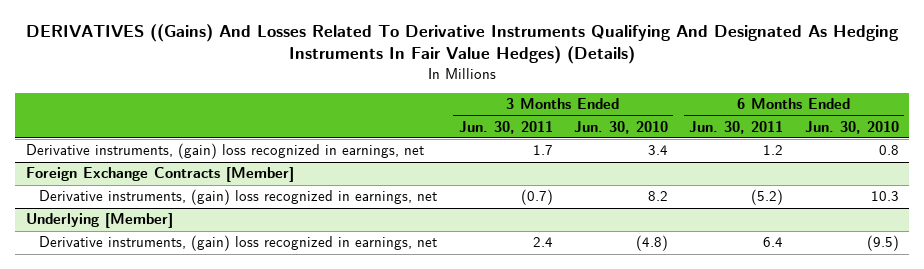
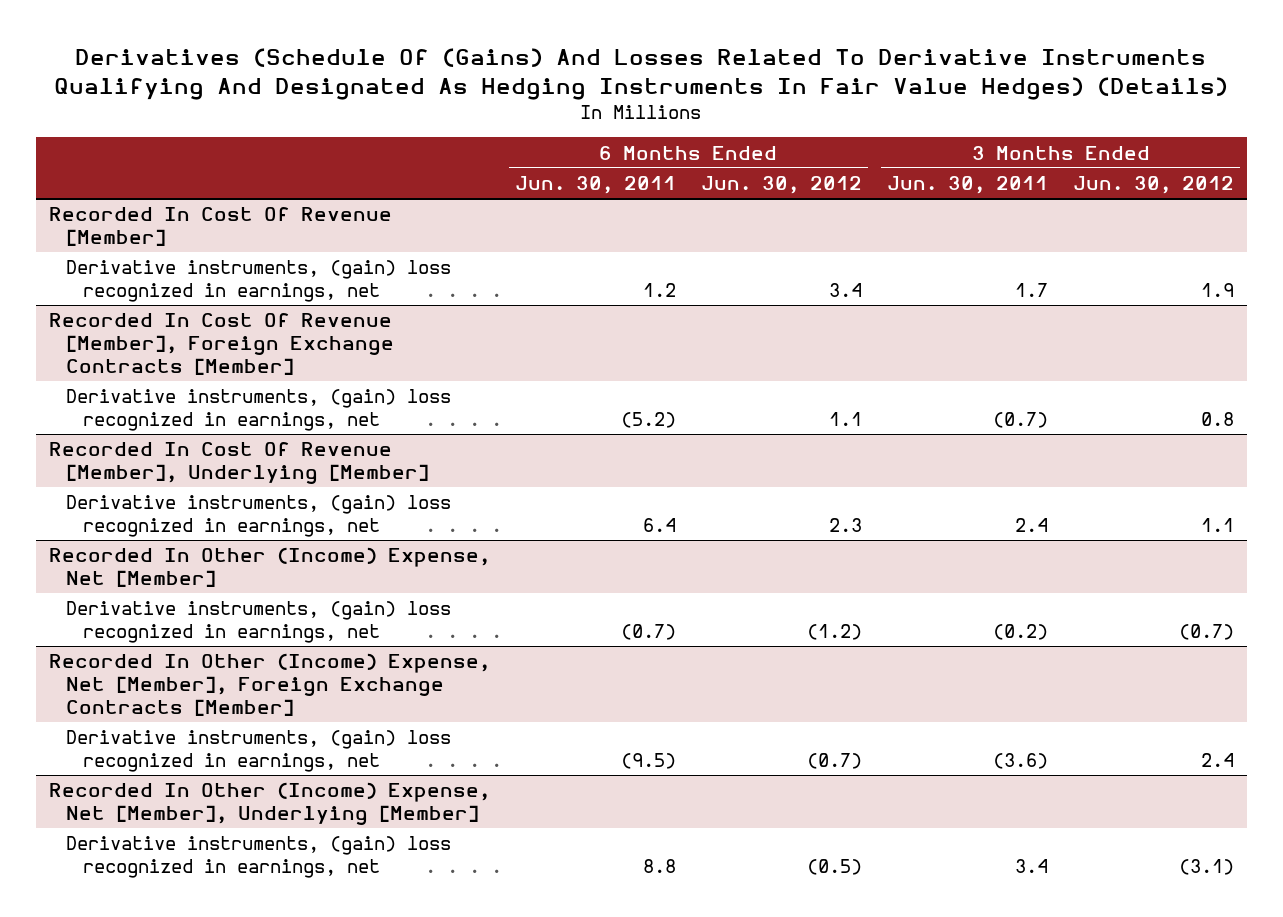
[26,24,900,65] DERIVATIVES ((Gains) And Losses Related To Derivative Instruments Qualifying And Designated As Hedging Instruments In Fair Value Hedges) (Details) -> [54,47,1229,100] Derivatives (Schedule Of (Gains) And Losses Related To Derivative Instruments Qualifying And Designated As Hedging Instruments In Fair Value Hedges) (Details)
[573,120,668,134] Jun. 30, 2010 -> none
[804,120,899,134] Jun. 30, 2010 -> none
none -> [700,176,862,195] Jun. 30, 2012
none -> [1073,176,1235,195] Jun. 30, 2012
none -> [48,207,392,247] Recorded In Cost Of Revenue [Member]
[25,167,294,183] Foreign Exchange Contracts [Member] -> none
none -> [48,313,395,375] Recorded In Cost Of Revenue [Member], Foreign Exchange Contracts [Member]
[25,213,173,229] Underlying [Member] -> none
none -> [48,442,430,485] Recorded In Cost Of Revenue [Member], Underlying [Member]
none -> [48,547,490,588] Recorded In Other (Income) Expense, Net [Member]
none -> [66,601,452,644] Derivative instruments, (gain) loss recognized in earnings, net
none -> [48,653,490,716] Recorded In Other (Income) Expense, Net [Member], Foreign Exchange Contracts [Member]
none -> [66,730,452,773] Derivative instruments, (gain) loss recognized in earnings, net
none -> [48,782,490,826] Recorded In Other (Income) Expense, Net [Member], Underlying [Member]
none -> [66,836,452,879] Derivative instruments, (gain) loss recognized in earnings, net

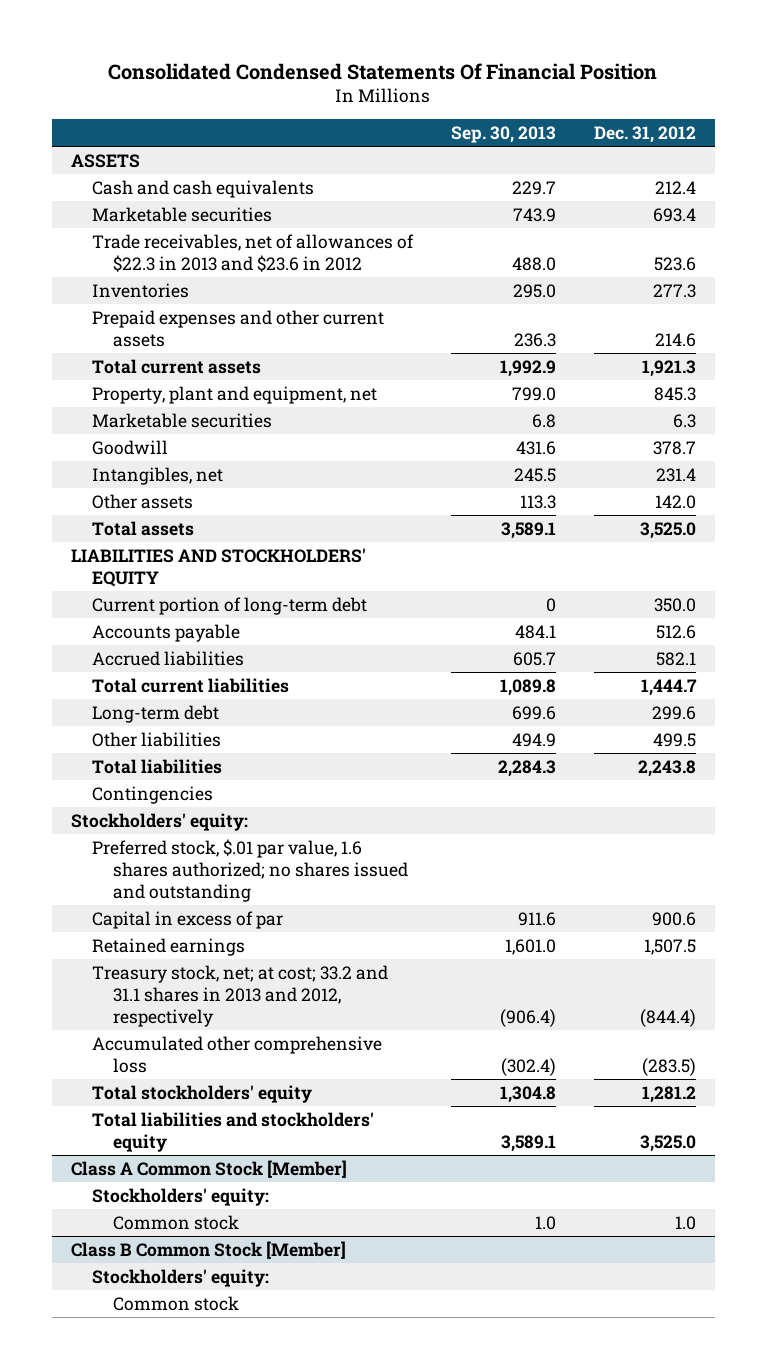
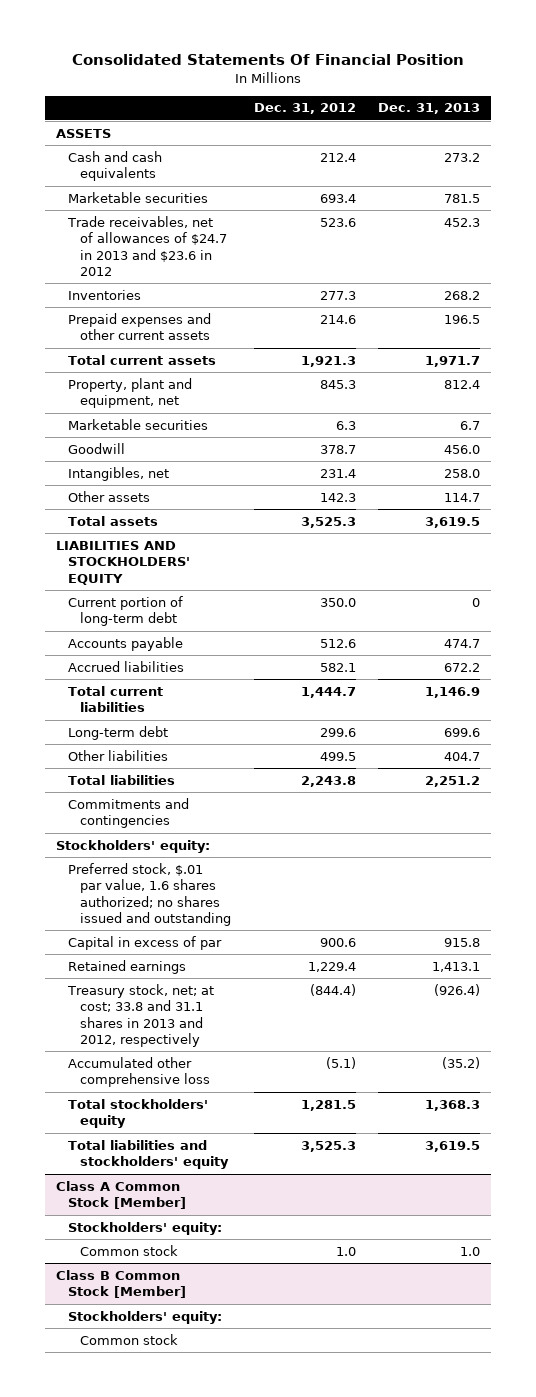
[108,62,658,80] Consolidated Condensed Statements Of Financial Position -> [72,54,465,66] Consolidated Statements Of Financial Position
[450,126,556,144] Sep. 30, 2013 -> none
none -> [378,103,481,115] Dec. 31, 2013
[91,233,414,272] Trade receivables, net of allowances of $22.3 in 2013 and $23.6 in 2012 -> [67,215,228,276] Trade receivables, net of allowances of $24.7 in 2013 and $23.6 in 2012
[654,494,696,509] 142.0 -> [319,492,356,502] 142.3
[639,521,696,539] 3,525.0 -> [300,516,356,528] 3,525.3
[91,785,213,804] Contingencies -> [68,797,190,829] Commitments and contingencies
[643,938,696,955] 1,507.5 -> [307,961,356,972] 1,229.4
[91,964,388,1027] Treasury stock, net; at cost; 33.2 and 31.1 shares in 2013 and 2012, respectively -> [67,983,215,1047] Treasury stock, net; at cost; 33.8 and 31.1 shares in 2013 and 2012, respectively
[641,1057,696,1076] (283.5) -> [325,1056,356,1069] (5.1)
[641,1085,696,1103] 1,281.2 -> [300,1099,356,1111] 1,281.5
[639,1134,696,1152] 3,525.0 -> [300,1140,356,1152] 3,525.3

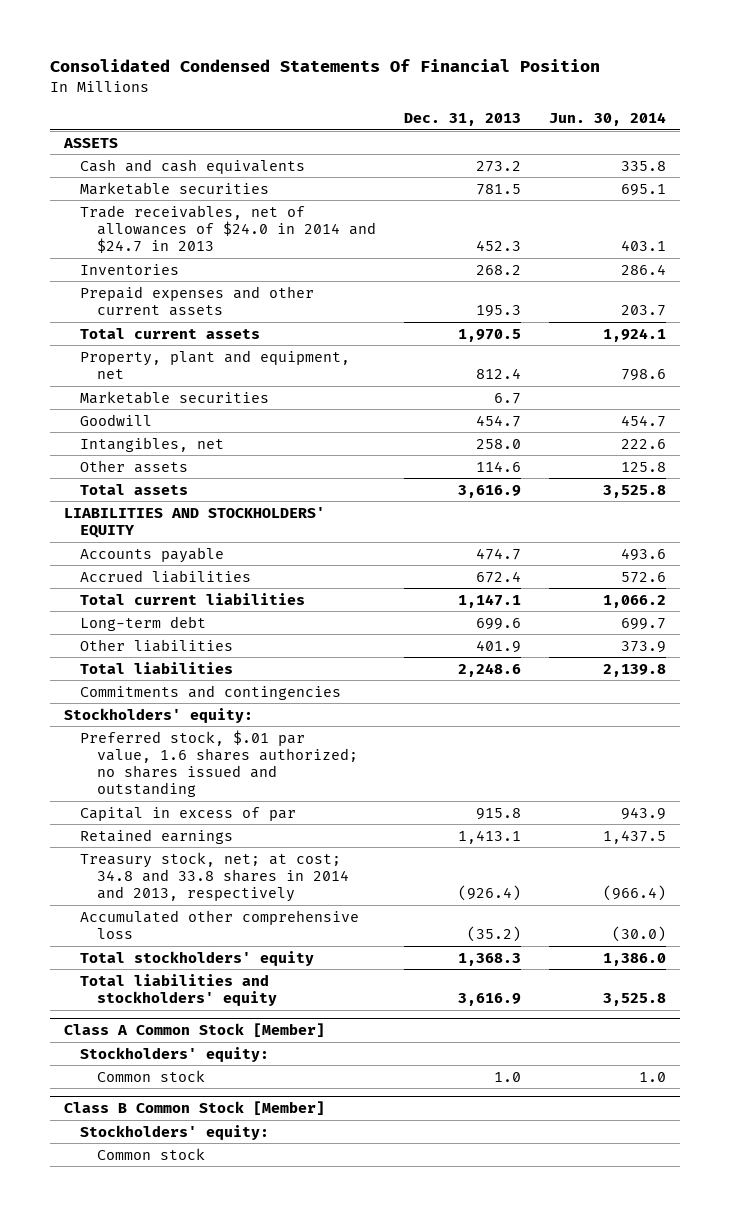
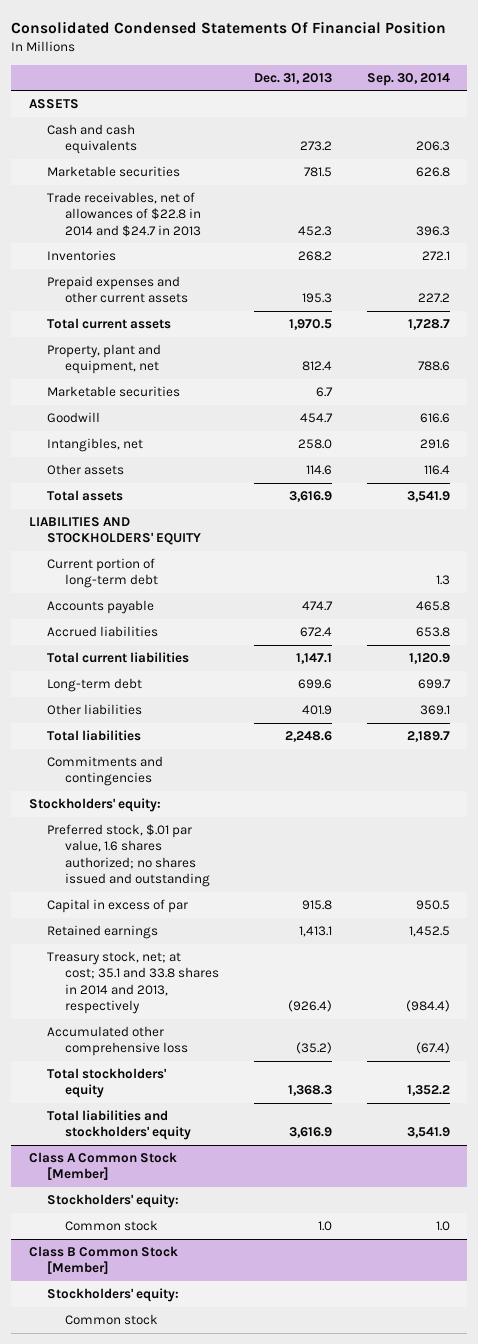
[549,112,667,127] Jun. 30, 2014 -> none
none -> [366,72,450,86] Sep. 30, 2014
[80,204,376,254] Trade receivables, net of allowances of $24.0 in 2014 and $24.7 in 2013 -> [46,192,201,237] Trade receivables, net of allowances of $22.8 in 2014 and $24.7 in 2013
none -> [46,558,158,589] Current portion of long-term debt
[80,851,349,903] Treasury stock, net; at cost; 34.8 and 33.8 shares in 2014 and 2013, respectively -> [46,951,219,1015] Treasury stock, net; at cost; 35.1 and 33.8 shares in 2014 and 2013, respectively

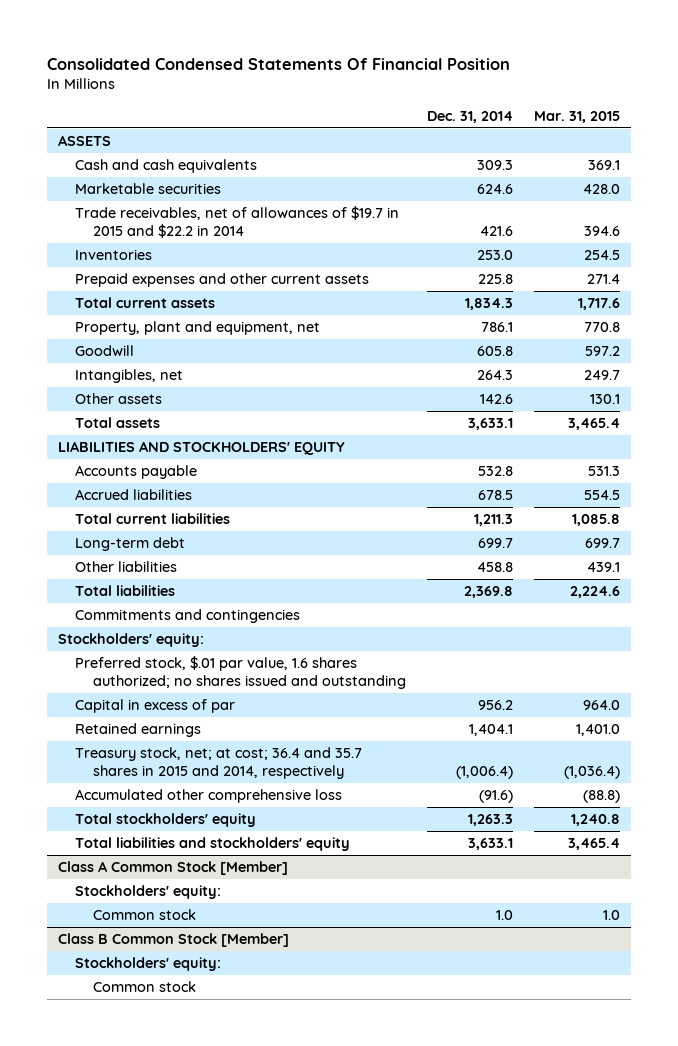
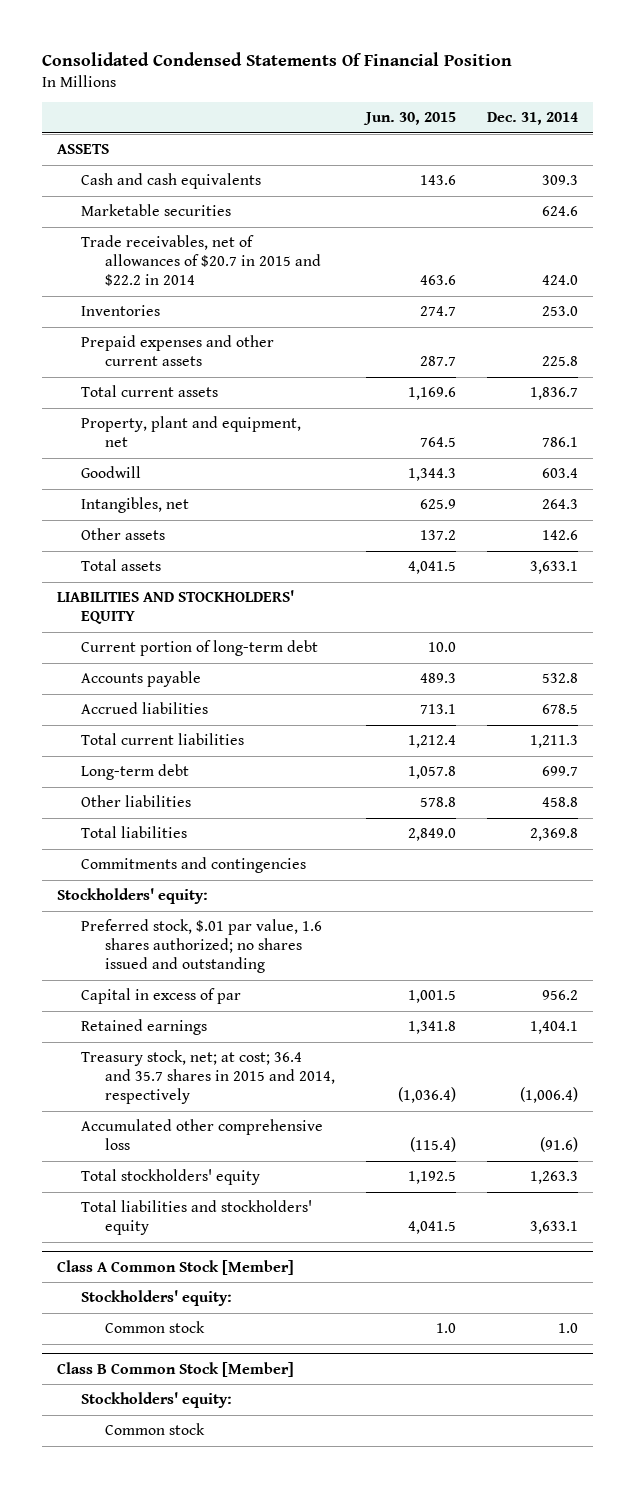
[534,110,621,123] Mar. 31, 2015 -> none
none -> [362,112,456,126] Jun. 30, 2015
[75,206,400,239] Trade receivables, net of allowances of $19.7 in 2015 and $22.2 in 2014 -> [81,235,322,287] Trade receivables, net of allowances of $20.7 in 2015 and $22.2 in 2014
[479,226,513,237] 421.6 -> [541,275,578,286] 424.0
[464,298,513,311] 1,834.3 -> [529,387,578,401] 1,836.7
[476,346,513,357] 605.8 -> [541,468,578,479] 603.4
none -> [81,640,319,657] Current portion of long-term debt

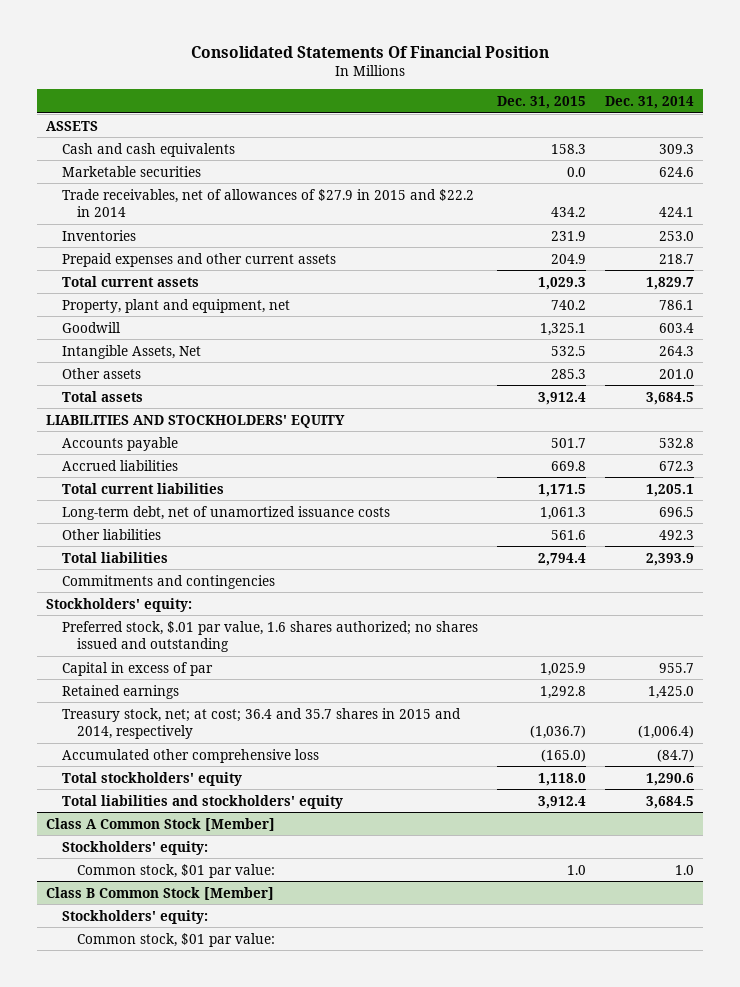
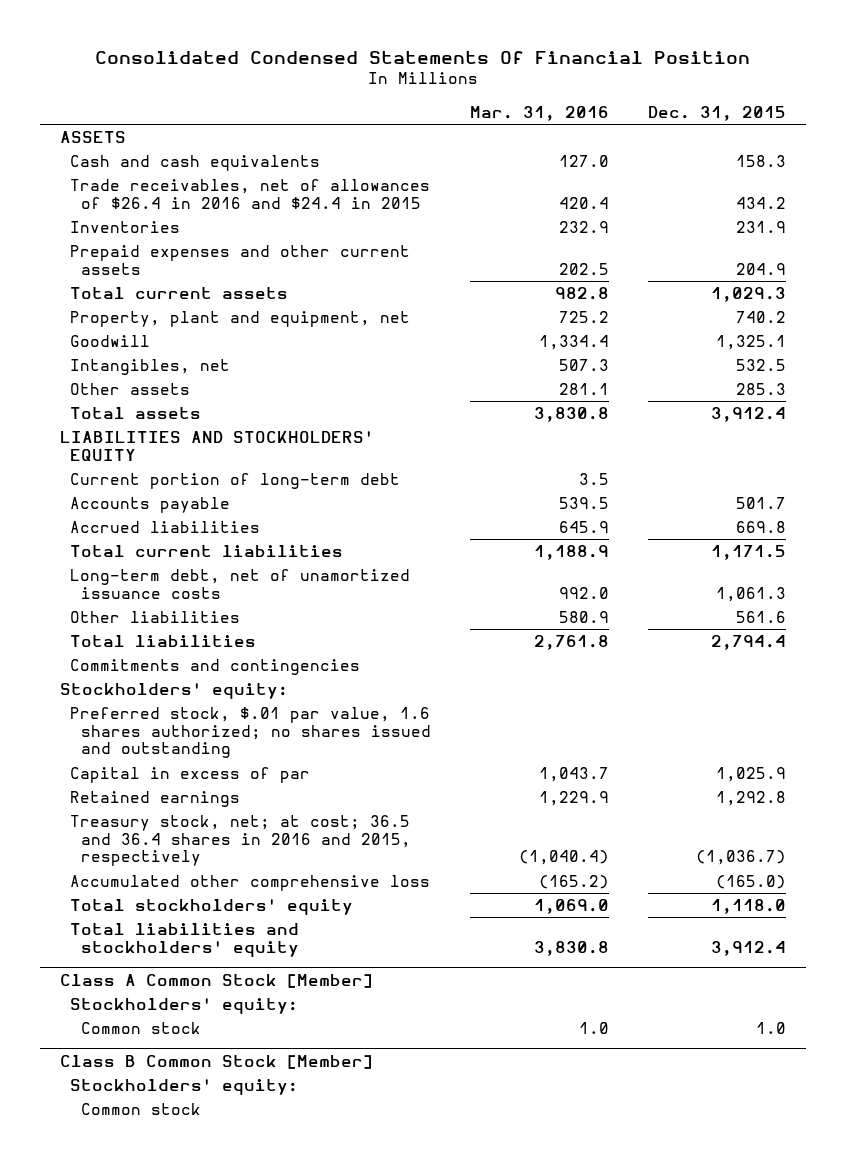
[191,45,550,58] Consolidated Statements Of Financial Position -> [94,50,750,64] Consolidated Condensed Statements Of Financial Position
[604,95,694,109] Dec. 31, 2014 -> none
none -> [470,105,610,121] Mar. 31, 2016
[61,165,201,177] Marketable securities -> none
[61,188,474,218] Trade receivables, net of allowances of $27.9 in 2015 and $22.2 in 2014 -> [70,179,431,209] Trade receivables, net of allowances of $26.4 in 2016 and $24.4 in 2015
[61,344,201,359] Intangible Assets, Net -> [70,359,231,376] Intangibles, net
none -> [70,473,401,490] Current portion of long-term debt
[61,707,461,740] Treasury stock, net; at cost; 36.4 and 35.7 shares in 2015 and 2014, respectively -> [70,815,412,867] Treasury stock, net; at cost; 36.5 and 36.4 shares in 2016 and 2015, respectively
[76,863,275,878] Common stock, $01 par value: -> [81,1022,202,1035] Common stock
[76,932,275,947] Common stock, $01 par value: -> [81,1103,202,1116] Common stock

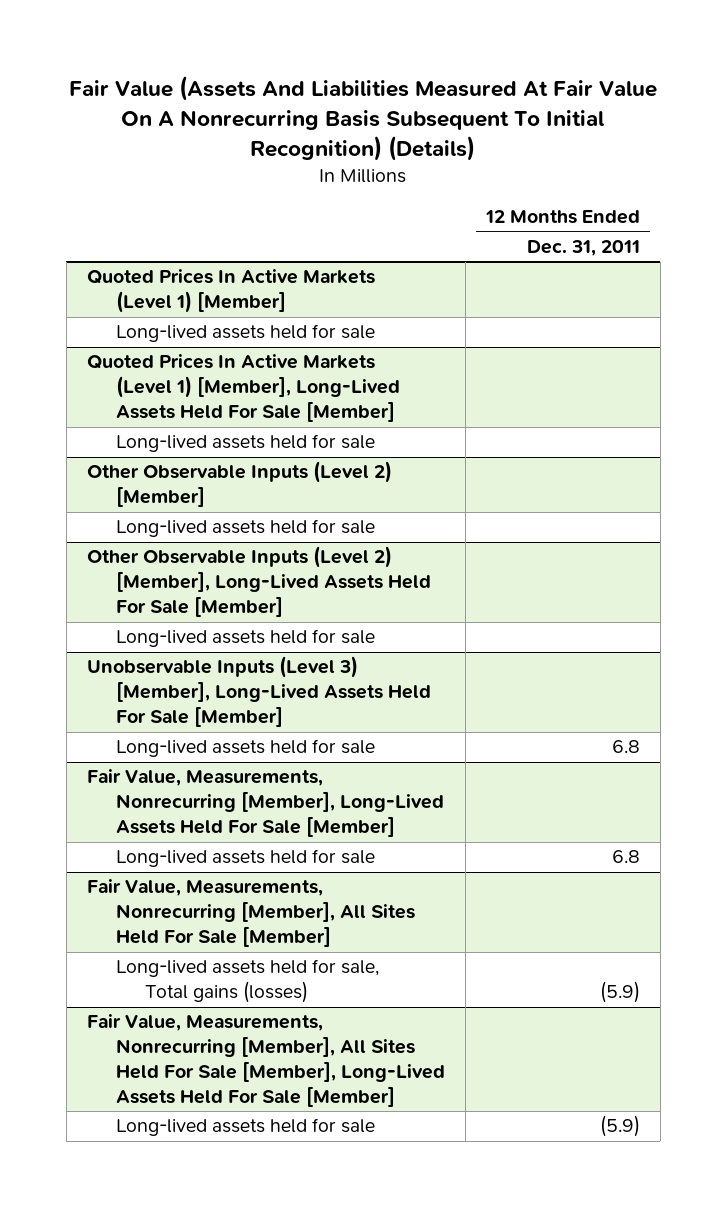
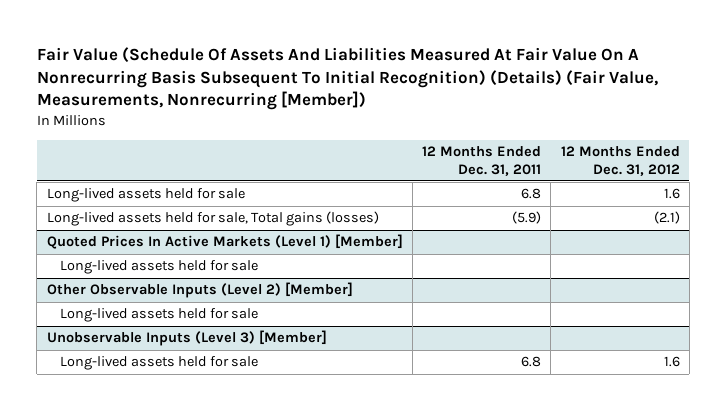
[69,76,658,162] Fair Value (Assets And Liabilities Measured At Fair Value On A Nonrecurring Basis Subsequent To Initial Recognition) (Details) -> [36,46,658,111] Fair Value (Schedule Of Assets And Liabilities Measured At Fair Value On A Nonrecurring Basis Subsequent To Initial Recognition) (Details) (Fair Value, Measurements, Nonrecurring [Member])
none -> [560,146,680,176] 12 Months Ended Dec. 31, 2012
none -> [46,188,245,203] Long-lived assets held for sale
none -> [46,211,379,227] Long-lived assets held for sale, Total gains (losses)
[86,354,400,423] Quoted Prices In Active Markets (Level 1) [Member], Long-Lived Assets Held For Sale [Member] -> none
[115,434,375,453] Long-lived assets held for sale -> none
[86,546,431,618] Other Observable Inputs (Level 2) [Member], Long-Lived Assets Held For Sale [Member] -> none
[115,629,375,648] Long-lived assets held for sale -> none
[86,656,431,728] Unobservable Inputs (Level 3) [Member], Long-Lived Assets Held For Sale [Member] -> none
[115,739,375,758] Long-lived assets held for sale -> none
[86,769,444,838] Fair Value, Measurements, Nonrecurring [Member], Long-Lived Assets Held For Sale [Member] -> none
none -> [46,330,327,347] Unobservable Inputs (Level 3) [Member]
[86,879,415,948] Fair Value, Measurements, Nonrecurring [Member], All Sites Held For Sale [Member] -> none
[115,959,379,1004] Long-lived assets held for sale, Total gains (losses) -> none
[86,1014,445,1108] Fair Value, Measurements, Nonrecurring [Member], All Sites Held For Sale [Member], Long-Lived Assets Held For Sale [Member] -> none
[115,1118,375,1137] Long-lived assets held for sale -> none

